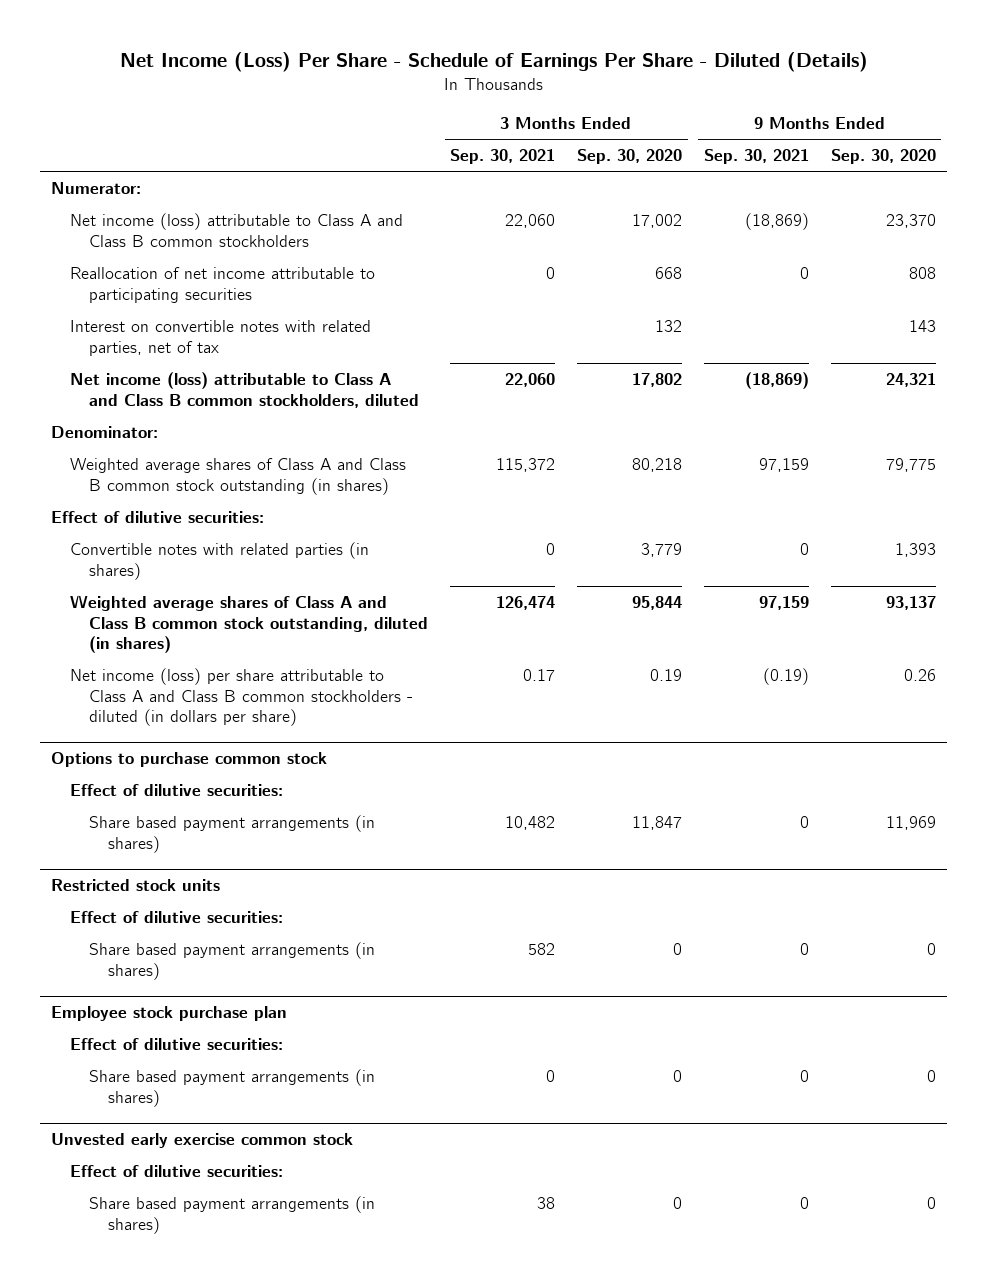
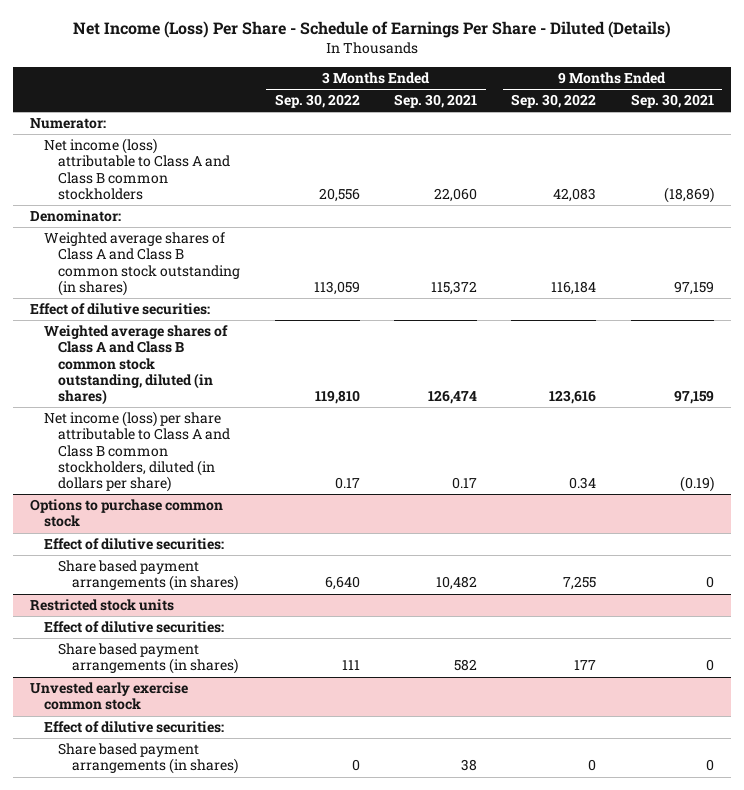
[577,149,683,165] Sep. 30, 2020 -> none
[830,149,936,165] Sep. 30, 2020 -> none
none -> [274,94,360,109] Sep. 30, 2022
none -> [511,94,597,109] Sep. 30, 2022
[70,266,376,303] Reallocation of net income attributable to participating securities -> none
[70,319,372,356] Interest on convertible notes with related parties, net of tax -> none
[70,371,420,408] Net income (loss) attributable to Class A and Class B common stockholders, diluted -> none
[70,541,370,580] Convertible notes with related parties (in shares) -> none
[70,667,414,727] Net income (loss) per share attributable to Class A and Class B common stockholders - diluted (in dollars per share) -> [44,411,231,492] Net income (loss) per share attributable to Class A and Class B common stockholders, diluted (in dollars per share)
[51,1006,288,1022] Employee stock purchase plan -> none
[70,1037,284,1050] Effect of dilutive securities: -> none
[89,1068,376,1107] Share based payment arrangements (in shares) -> none

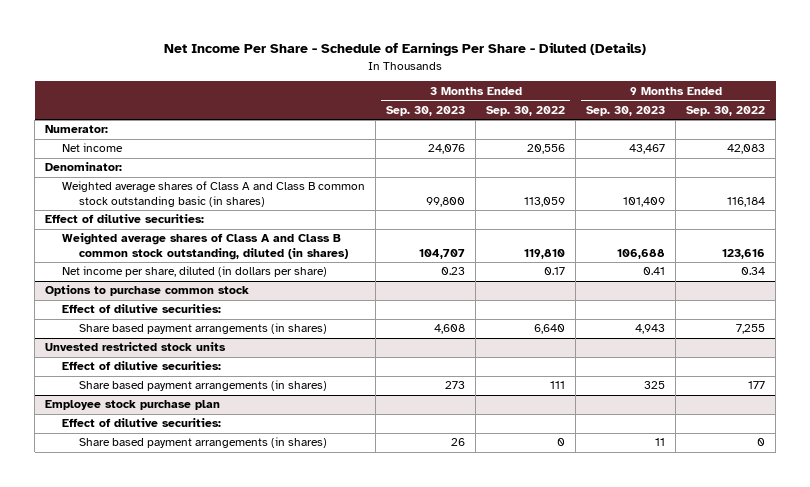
[72,21,671,39] Net Income (Loss) Per Share - Schedule of Earnings Per Share - Diluted (Details) -> [164,42,647,57] Net Income Per Share - Schedule of Earnings Per Share - Diluted (Details)
[393,94,477,109] Sep. 30, 2021 -> none
[630,94,714,109] Sep. 30, 2021 -> none
none -> [386,105,466,116] Sep. 30, 2023
none -> [586,105,666,116] Sep. 30, 2023
[44,138,231,200] Net income (loss) attributable to Class A and Class B common stockholders -> [62,143,124,153] Net income
[44,232,241,296] Weighted average shares of Class A and Class B common stock outstanding (in shares) -> [62,181,366,208] Weighted average shares of Class A and Class B common stock outstanding basic (in shares)
[44,411,231,492] Net income (loss) per share attributable to Class A and Class B common stockholders, diluted (in dollars per share) -> [62,266,328,278] Net income per share, diluted (in dollars per share)
[30,599,175,612] Restricted stock units -> [45,342,227,352] Unvested restricted stock units
[30,682,189,711] Unvested early exercise common stock -> none
none -> [45,400,221,411] Employee stock purchase plan

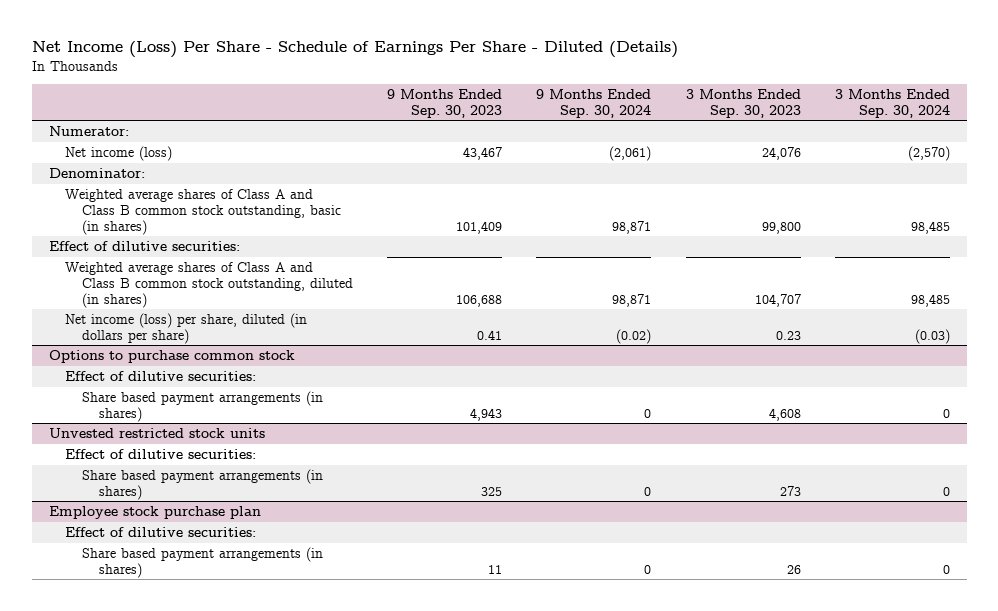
[164,42,647,57] Net Income Per Share - Schedule of Earnings Per Share - Diluted (Details) -> [31,41,678,59] Net Income (Loss) Per Share - Schedule of Earnings Per Share - Diluted (Details)
[486,105,566,116] Sep. 30, 2022 -> none
[686,105,766,116] Sep. 30, 2022 -> none
none -> [536,88,652,118] 9 Months Ended Sep. 30, 2024
none -> [834,88,950,118] 3 Months Ended Sep. 30, 2024
[62,143,124,153] Net income -> [65,145,173,161] Net income (loss)
[62,181,366,208] Weighted average shares of Class A and Class B common stock outstanding basic (in shares) -> [65,188,342,235] Weighted average shares of Class A and Class B common stock outstanding, basic (in shares)
[62,266,328,278] Net income per share, diluted (in dollars per share) -> [65,312,308,344] Net income (loss) per share, diluted (in dollars per share)

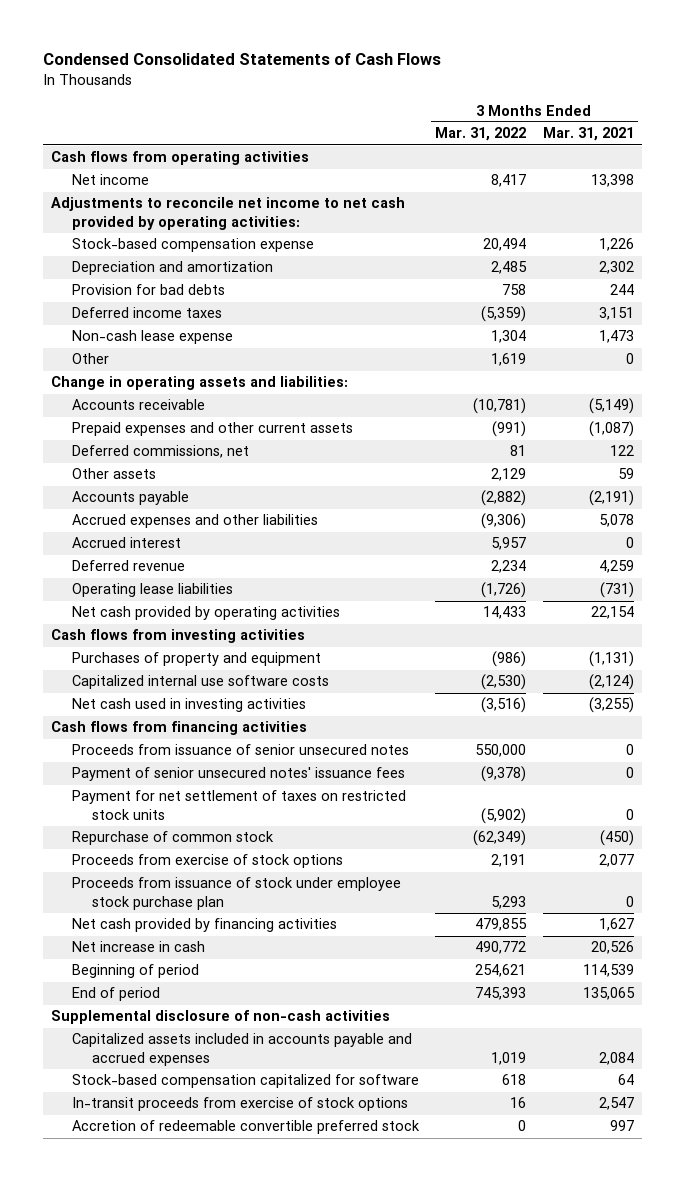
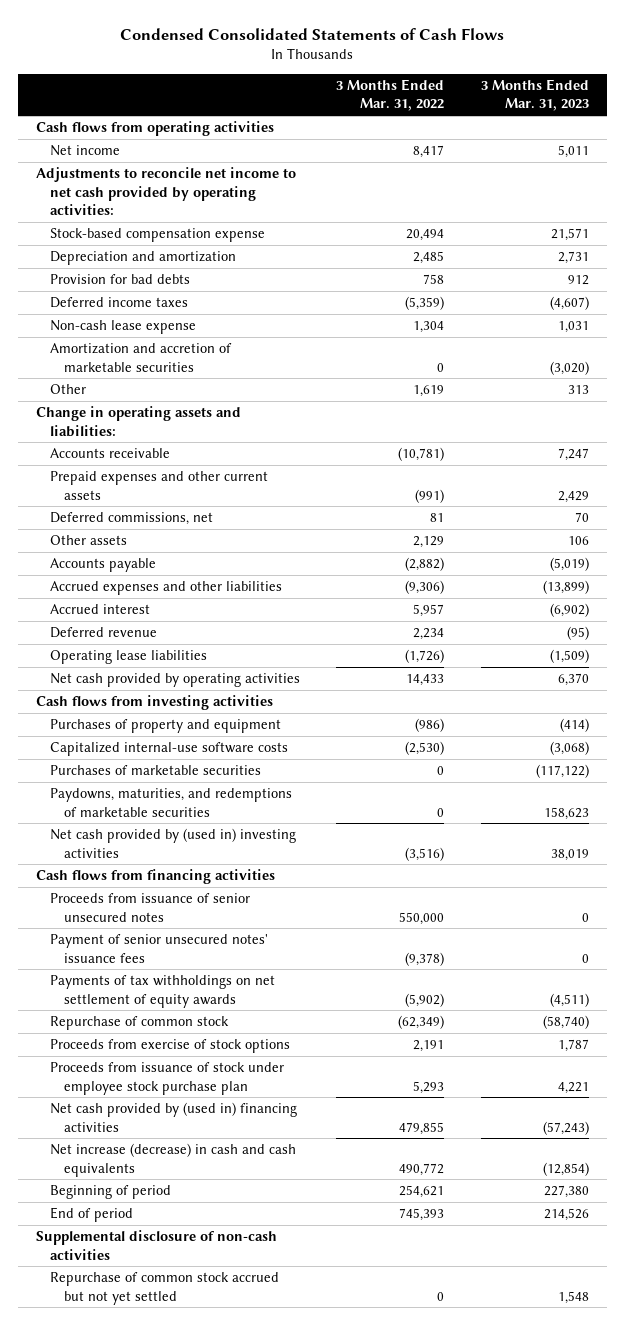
[542,127,634,142] Mar. 31, 2021 -> none
none -> [480,78,589,112] 3 Months Ended Mar. 31, 2023
none -> [49,343,232,372] Amortization and accretion of marketable securities
[71,675,329,690] Capitalized internal use software costs -> [49,742,288,757] Capitalized internal-use software costs
none -> [49,765,261,776] Purchases of marketable securities
none -> [49,788,292,817] Paydowns, maturities, and redemptions of marketable securities
[71,698,306,713] Net cash used in investing activities -> [49,828,296,858] Net cash provided by (used in) investing activities
[71,790,406,820] Payment for net settlement of taxes on restricted stock units -> [49,975,275,1008] Payments of tax withholdings on net settlement of equity awards
[71,918,337,933] Net cash provided by financing activities -> [49,1102,297,1132] Net cash provided by (used in) financing activities
[71,941,205,953] Net increase in cash -> [49,1143,296,1177] Net increase (decrease) in cash and cash equivalents
[71,1033,412,1066] Capitalized assets included in accounts payable and accrued expenses -> none
[71,1074,419,1089] Stock-based compensation capitalized for software -> none
[71,1097,408,1112] In-transit proceeds from exercise of stock options -> none
[71,1120,420,1135] Accretion of redeemable convertible preferred stock -> none
none -> [49,1272,279,1305] Repurchase of common stock accrued but not yet settled

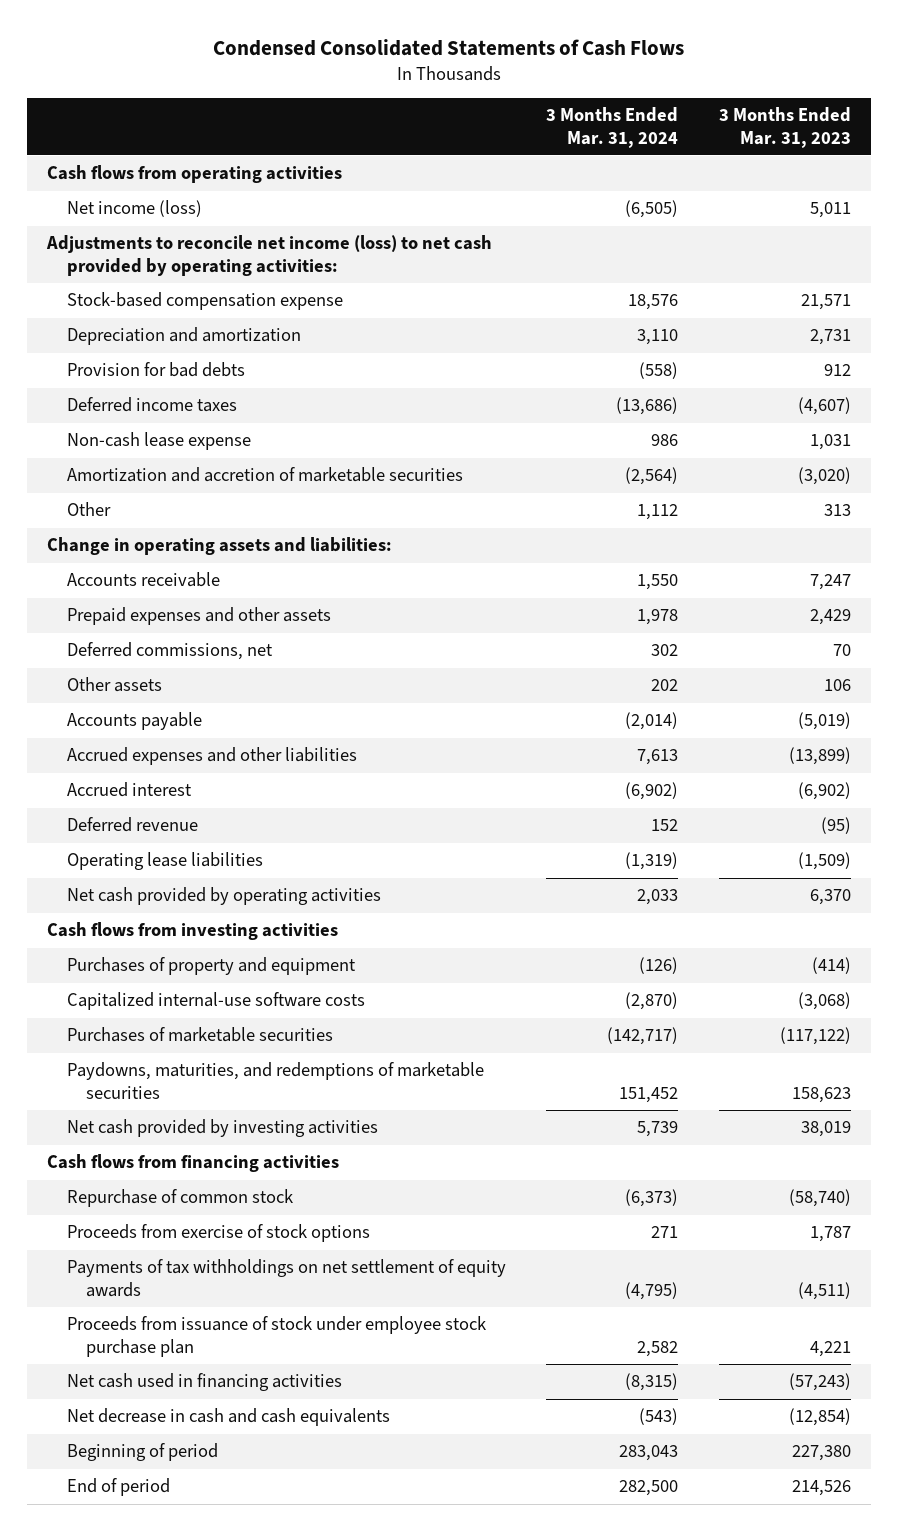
[336,78,445,112] 3 Months Ended Mar. 31, 2022 -> none
none -> [546,107,679,148] 3 Months Ended Mar. 31, 2024
[49,145,120,157] Net income -> [66,200,202,218] Net income (loss)
[35,167,296,215] Adjustments to reconcile net income to net cash provided by operating activities: -> [45,235,492,276] Adjustments to reconcile net income (loss) to net cash provided by operating activities:
[49,471,268,500] Prepaid expenses and other current assets -> [66,607,331,626] Prepaid expenses and other assets
[49,828,296,858] Net cash provided by (used in) investing activities -> [66,1119,378,1138] Net cash provided by investing activities
[49,893,250,922] Proceeds from issuance of senior unsecured notes -> none
[49,934,268,963] Payment of senior unsecured notes' issuance fees -> none
[49,975,275,1008] Payments of tax withholdings on net settlement of equity awards -> [66,1259,506,1297] Payments of tax withholdings on net settlement of equity awards
[49,1102,297,1132] Net cash provided by (used in) financing activities -> [66,1373,342,1392] Net cash used in financing activities
[49,1143,296,1177] Net increase (decrease) in cash and cash equivalents -> [66,1408,390,1427] Net decrease in cash and cash equivalents
[35,1230,277,1260] Supplemental disclosure of non-cash activities -> none
[49,1272,279,1305] Repurchase of common stock accrued but not yet settled -> none

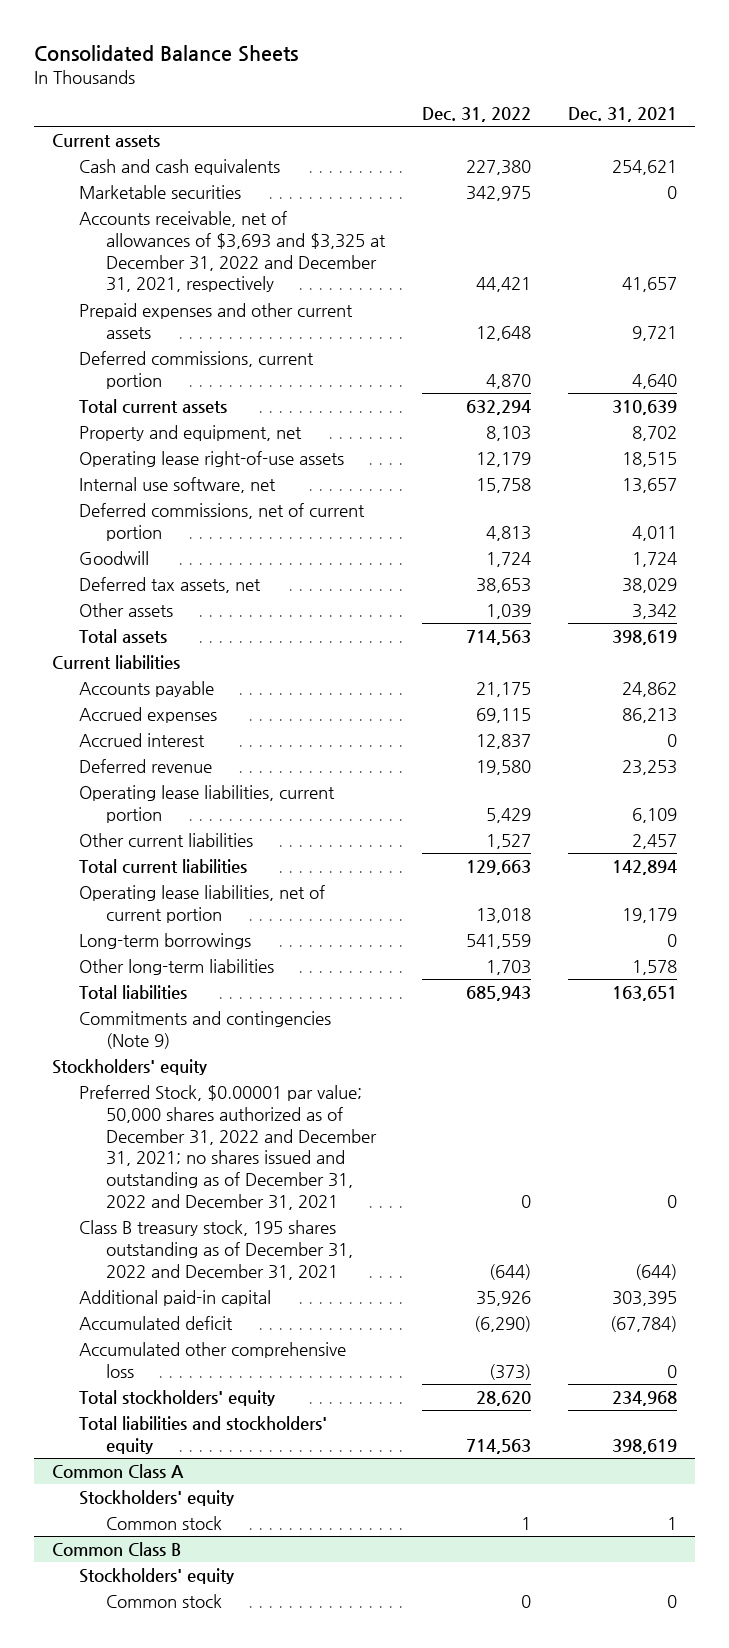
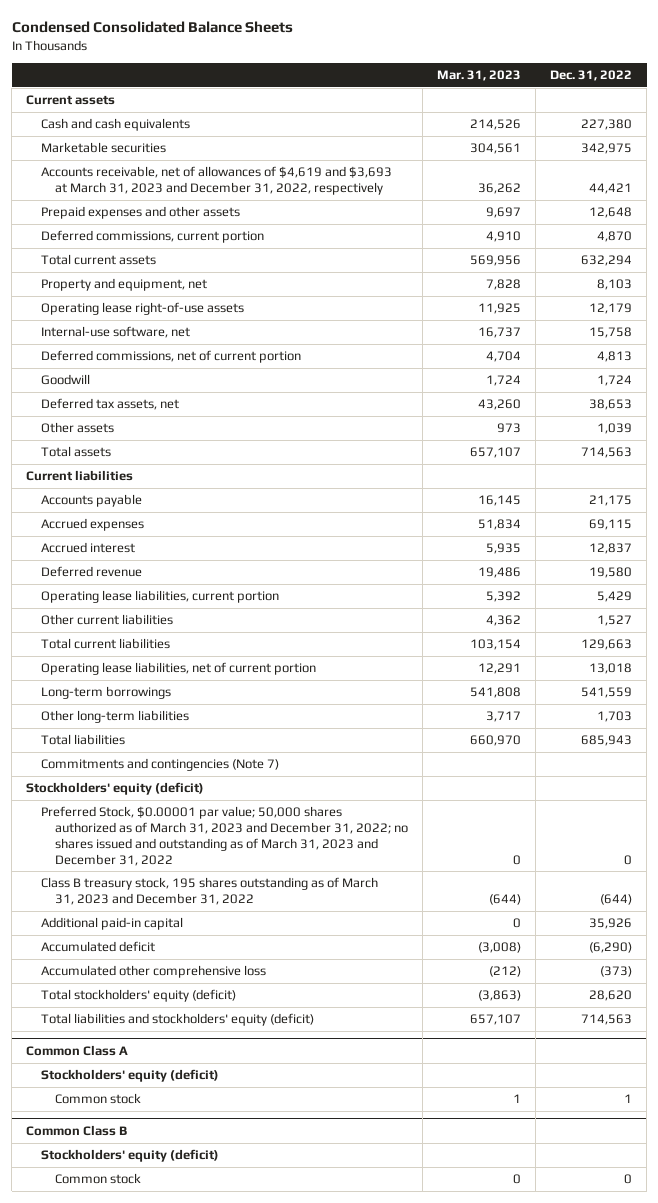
[33,45,298,63] Consolidated Balance Sheets -> [11,21,293,34] Condensed Consolidated Balance Sheets
[567,107,677,123] Dec. 31, 2021 -> none
none -> [437,70,522,82] Mar. 31, 2023
[78,211,386,293] Accounts receivable, net of allowances of $3,693 and $3,325 at December 31, 2022 and December 31, 2021, respectively -> [40,166,392,196] Accounts receivable, net of allowances of $4,619 and $3,693 at March 31, 2023 and December 31, 2022, respectively
[78,303,353,339] Prepaid expenses and other current assets -> [40,206,240,220] Prepaid expenses and other assets
[78,477,276,494] Internal use software, net -> [40,326,190,339] Internal-use software, net
[78,1011,331,1049] Commitments and contingencies (Note 9) -> [40,758,279,772] Commitments and contingencies (Note 7)
[52,1059,208,1076] Stockholders' equity -> [26,782,205,796] Stockholders' equity (deficit)
[78,1085,377,1211] Preferred Stock, $0.00001 par value; 50,000 shares authorized as of December 31, 2022 and December 31, 2021; no shares issued and outstanding as of December 31, 2022 and December 31, 2021 -> [40,806,409,866] Preferred Stock, $0.00001 par value; 50,000 shares authorized as of March 31, 2023 and December 31, 2022; no shares issued and outstanding as of March 31, 2023 and December 31, 2022
[78,1220,353,1280] Class B treasury stock, 195 shares outstanding as of December 31, 2022 and December 31, 2021 -> [40,877,378,906] Class B treasury stock, 195 shares outstanding as of March 31, 2023 and December 31, 2022
[78,1390,275,1407] Total stockholders' equity -> [40,989,236,1003] Total stockholders' equity (deficit)
[78,1416,327,1454] Total liabilities and stockholders' equity -> [40,1013,314,1027] Total liabilities and stockholders' equity (deficit)
[78,1490,234,1507] Stockholders' equity -> [40,1069,219,1083] Stockholders' equity (deficit)
[78,1568,234,1585] Stockholders' equity -> [40,1149,219,1163] Stockholders' equity (deficit)

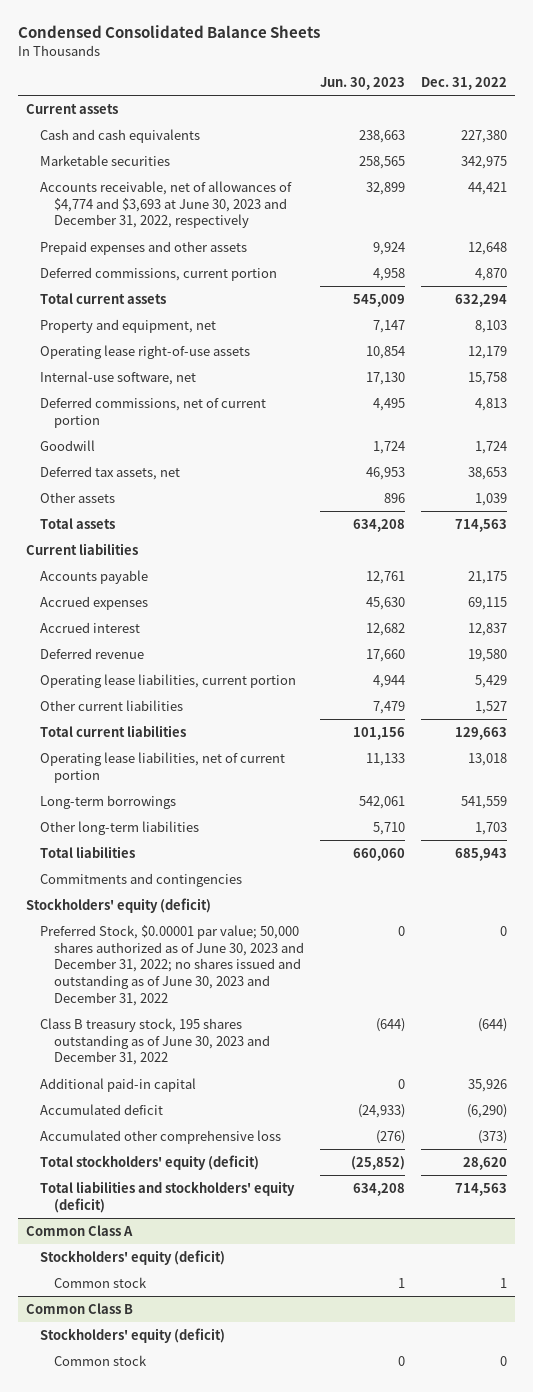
[437,70,522,82] Mar. 31, 2023 -> none
none -> [320,76,406,90] Jun. 30, 2023
[40,166,392,196] Accounts receivable, net of allowances of $4,619 and $3,693 at March 31, 2023 and December 31, 2022, respectively -> [39,180,292,229] Accounts receivable, net of allowances of $4,774 and $3,693 at June 30, 2023 and December 31, 2022, respectively
[40,758,279,772] Commitments and contingencies (Note 7) -> [39,872,242,887] Commitments and contingencies
[40,806,409,866] Preferred Stock, $0.00001 par value; 50,000 shares authorized as of March 31, 2023 and December 31, 2022; no shares issued and outstanding as of March 31, 2023 and December 31, 2022 -> [39,924,305,1007] Preferred Stock, $0.00001 par value; 50,000 shares authorized as of June 30, 2023 and December 31, 2022; no shares issued and outstanding as of June 30, 2023 and December 31, 2022
[40,877,378,906] Class B treasury stock, 195 shares outstanding as of March 31, 2023 and December 31, 2022 -> [39,1017,271,1066] Class B treasury stock, 195 shares outstanding as of June 30, 2023 and December 31, 2022

